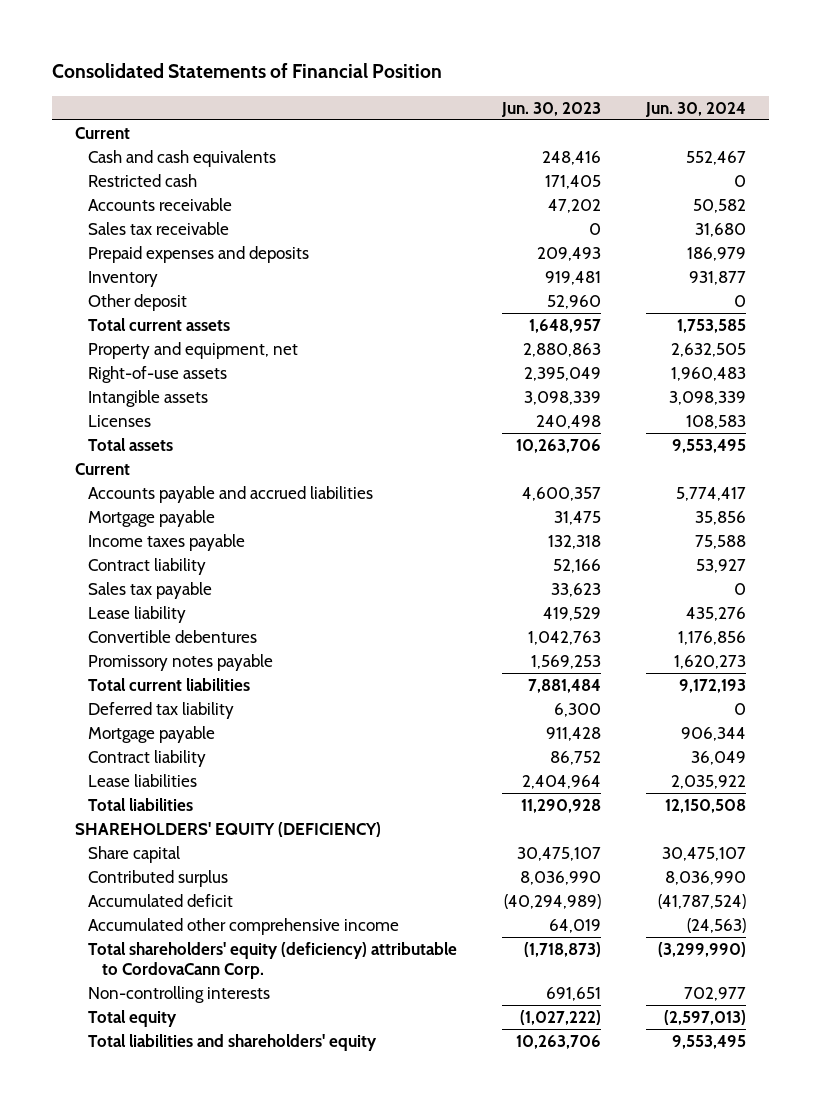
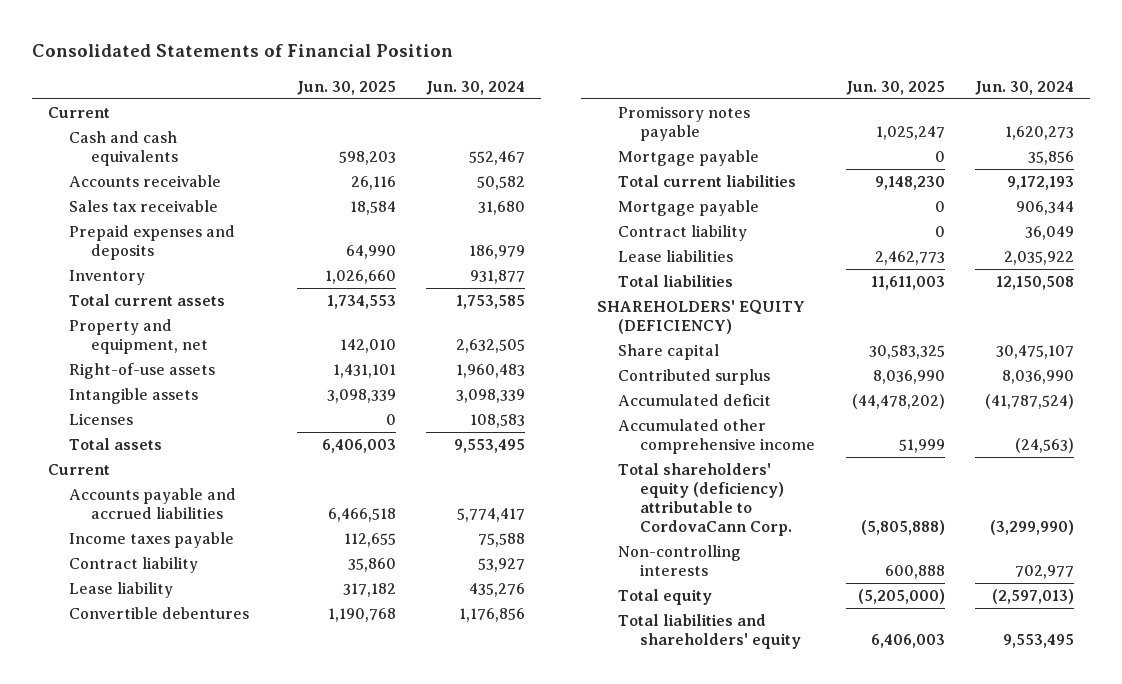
[501,101,602,117] Jun. 30, 2023 -> none
none -> [296,80,396,95] Jun. 30, 2025
[88,174,198,188] Restricted cash -> none
[88,294,188,312] Other deposit -> none
[88,582,213,600] Sales tax payable -> none
[88,510,216,528] Mortgage payable -> [618,150,760,167] Mortgage payable
[88,702,235,720] Deferred tax liability -> none

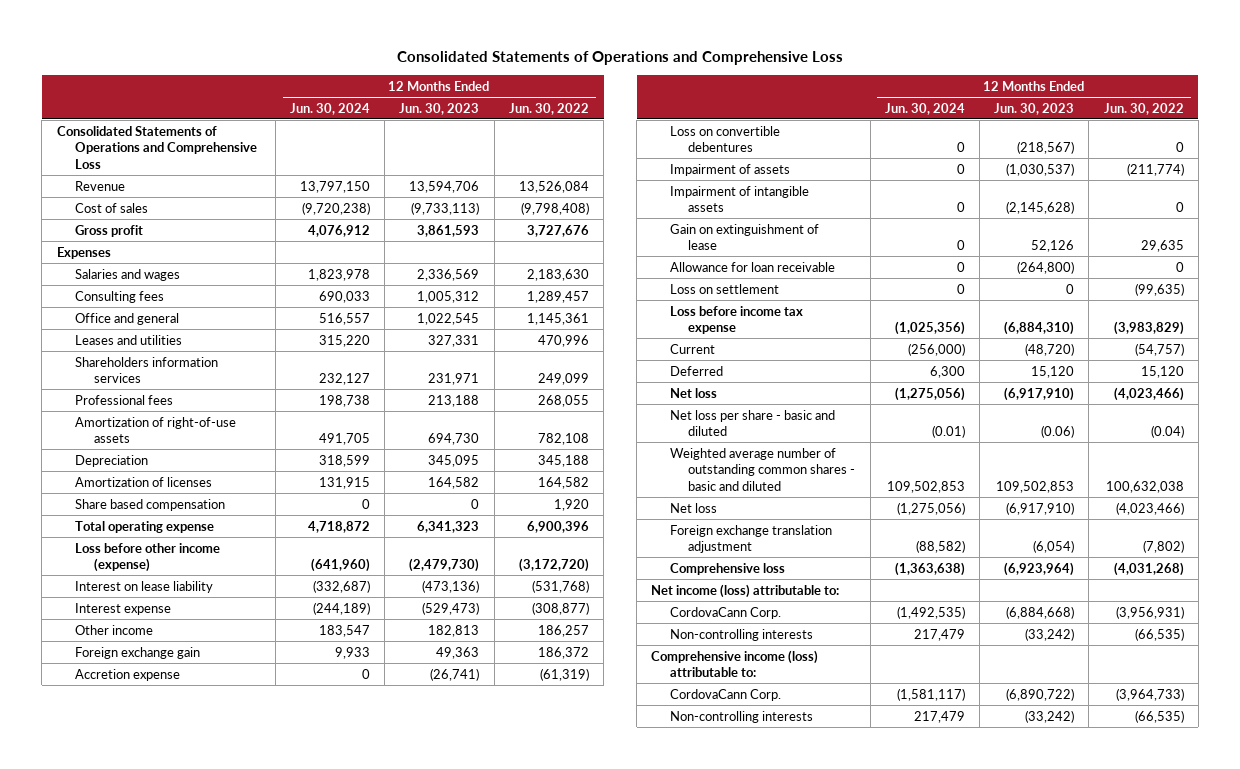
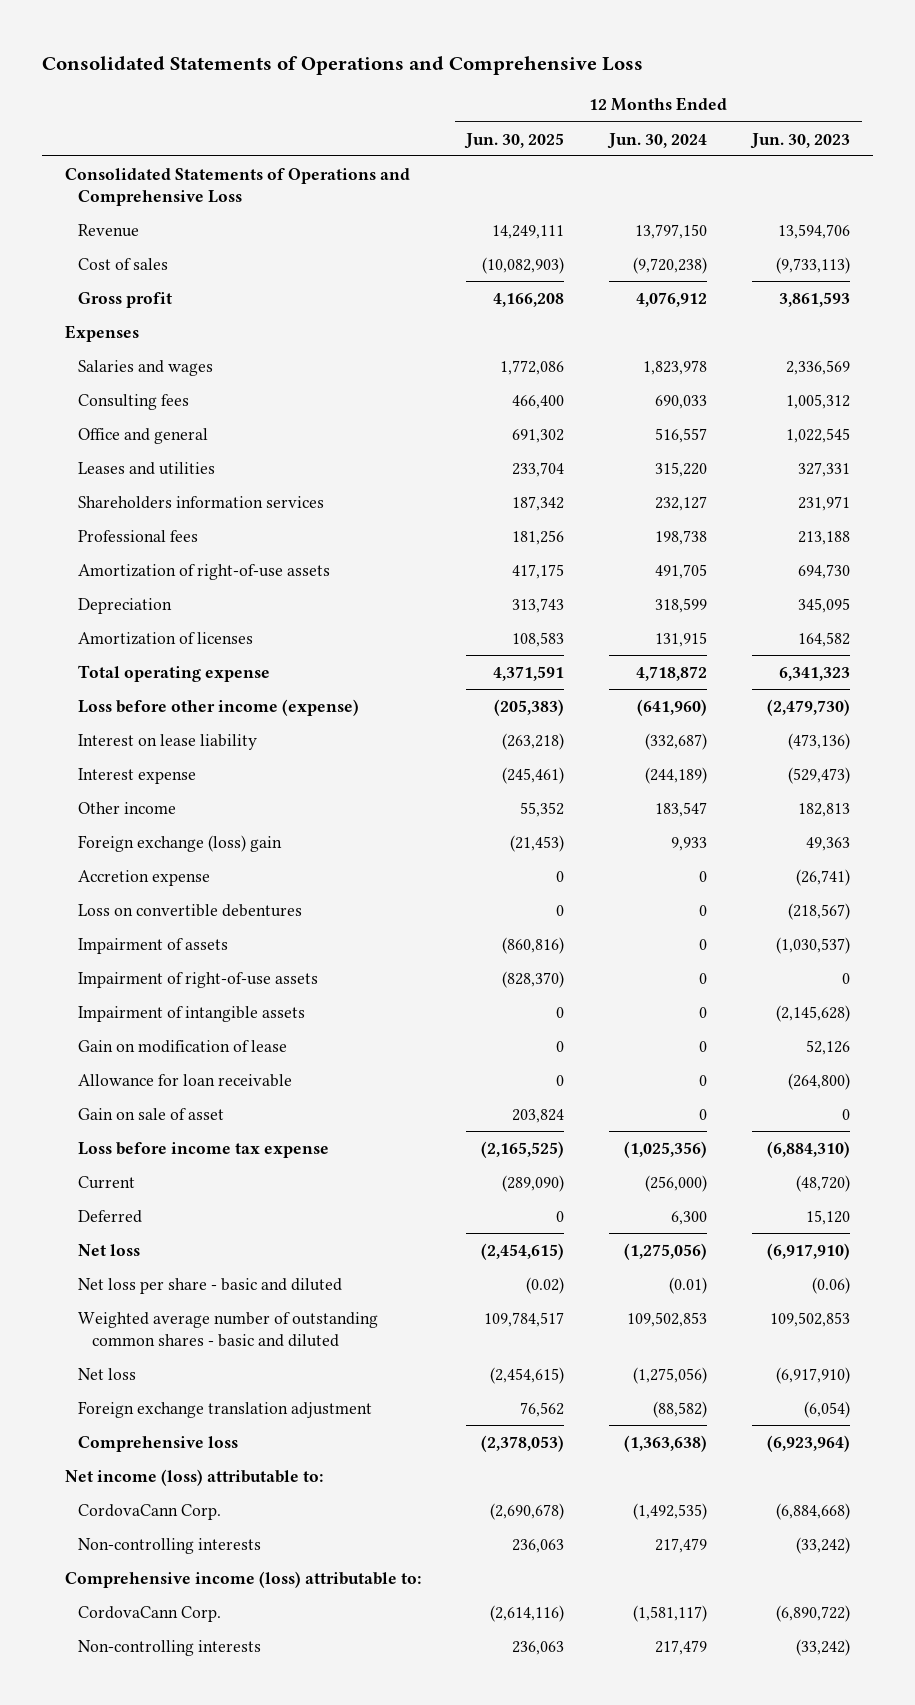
[508,102,589,115] Jun. 30, 2022 -> none
none -> [464,132,565,149] Jun. 30, 2025
[75,498,226,511] Share based compensation -> none
[75,646,201,659] Foreign exchange gain -> [78,834,283,852] Foreign exchange (loss) gain
none -> [78,971,319,988] Impairment of right-of-use assets
[669,223,819,251] Gain on extinguishment of lease -> [78,1039,288,1053] Gain on modification of lease
[669,283,779,294] Loss on settlement -> none
none -> [78,1107,225,1120] Gain on sale of asset

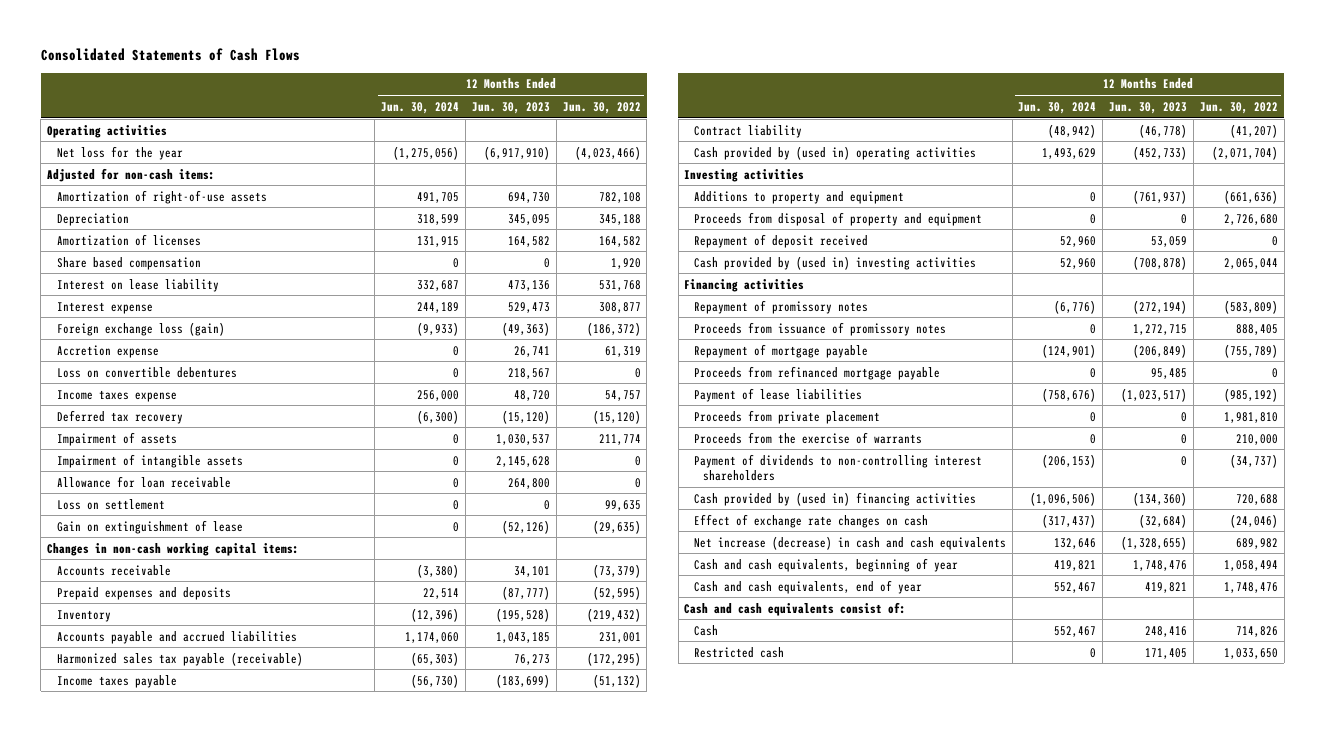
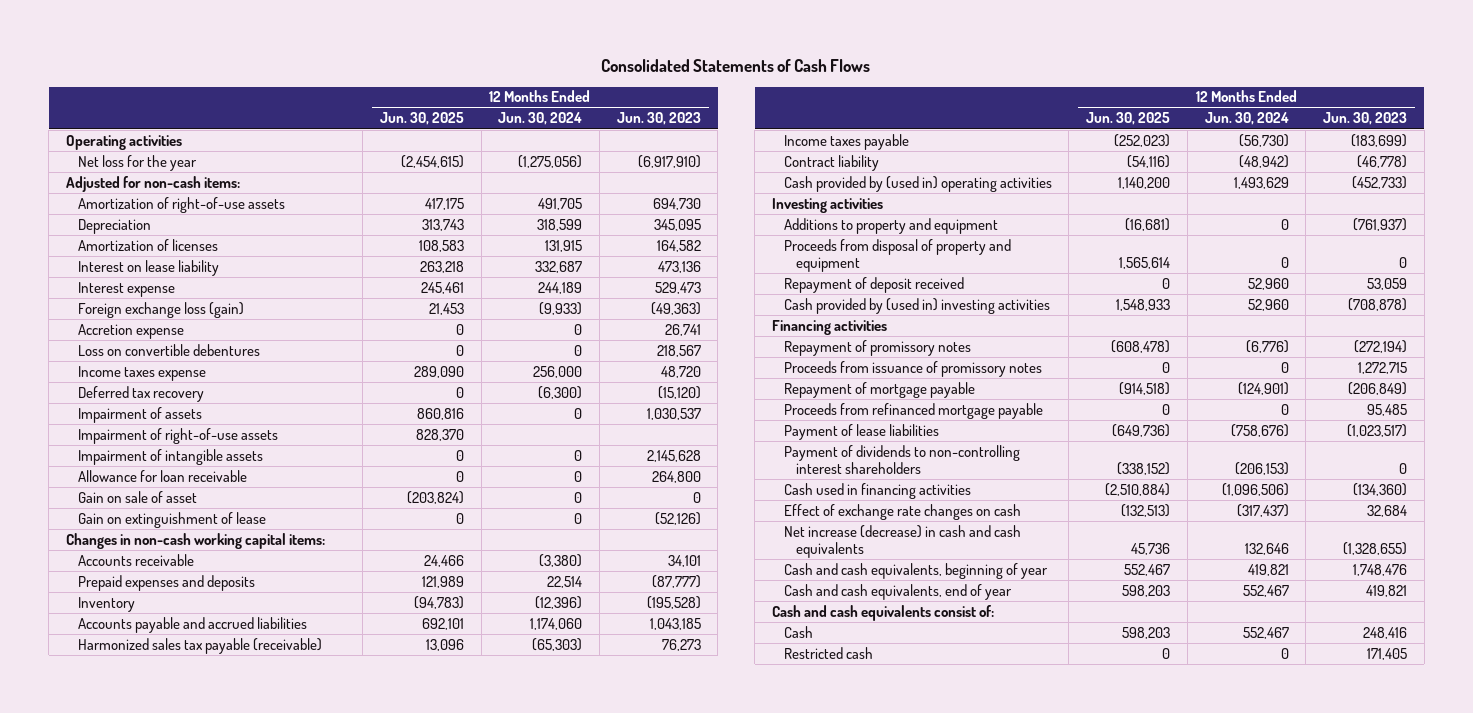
[562,101,641,114] Jun. 30, 2022 -> none
none -> [380,112,465,126] Jun. 30, 2025
[56,256,201,270] Share based compensation -> none
none -> [77,427,278,444] Impairment of right-of-use assets
[56,498,165,510] Loss on settlement -> none
none -> [77,490,197,503] Gain on sale of asset
[693,409,880,424] Proceeds from private placement -> none
[693,431,922,444] Proceeds from the exercise of warrants -> none
[693,491,976,506] Cash provided by (used in) financing activities -> [783,482,971,499] Cash used in financing activities
[1139,513,1188,528] (32,684) -> [1366,504,1407,517] 32,684

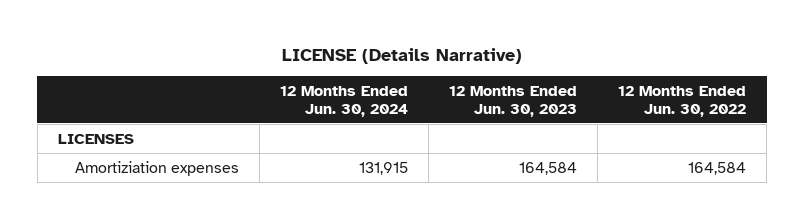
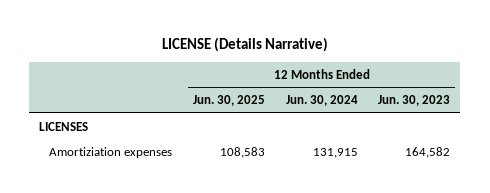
[618,85,747,117] 12 Months Ended Jun. 30, 2022 -> none
none -> [192,95,265,107] Jun. 30, 2025
[518,161,577,175] 164,584 -> [405,146,451,158] 164,582

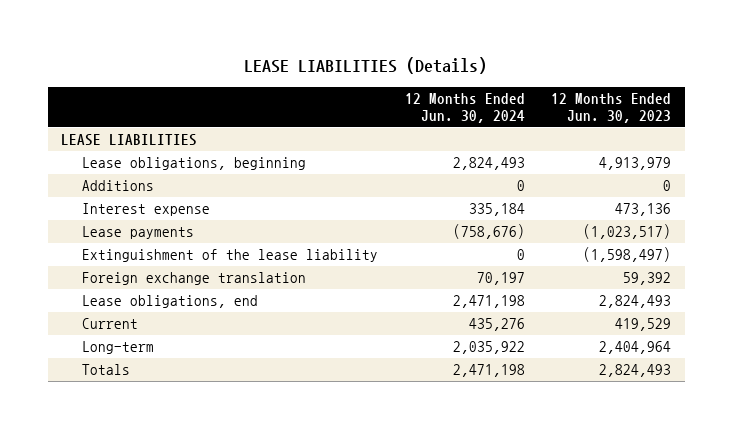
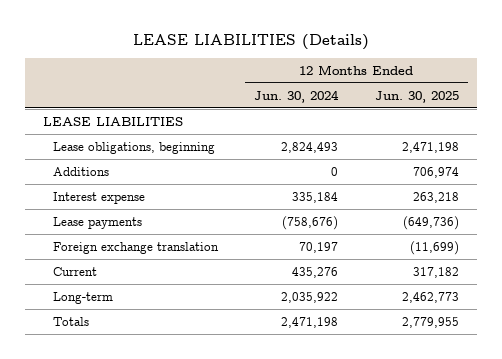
[551,92,672,124] 12 Months Ended Jun. 30, 2023 -> none
none -> [374,90,459,103] Jun. 30, 2025
[81,249,378,263] Extinguishment of the lease liability -> none
[81,295,258,309] Lease obligations, end -> none

